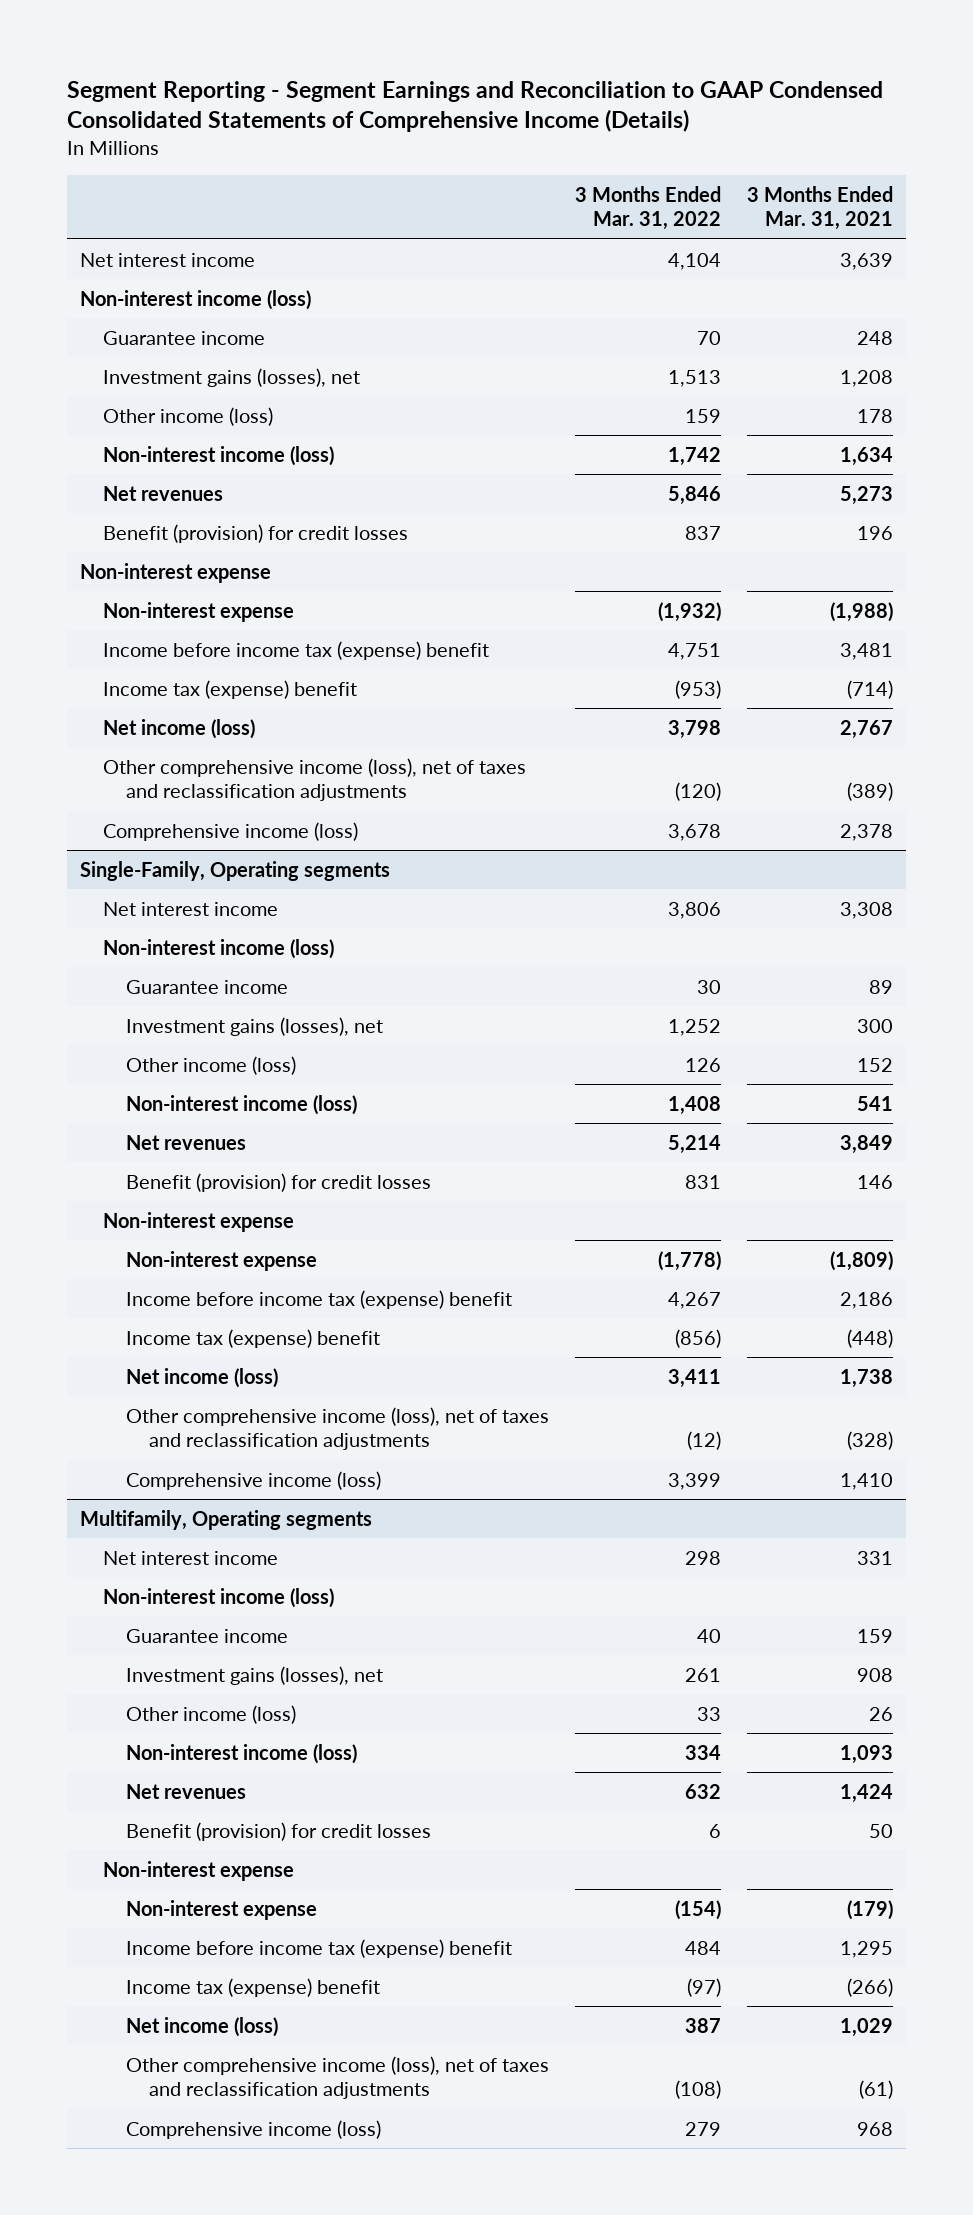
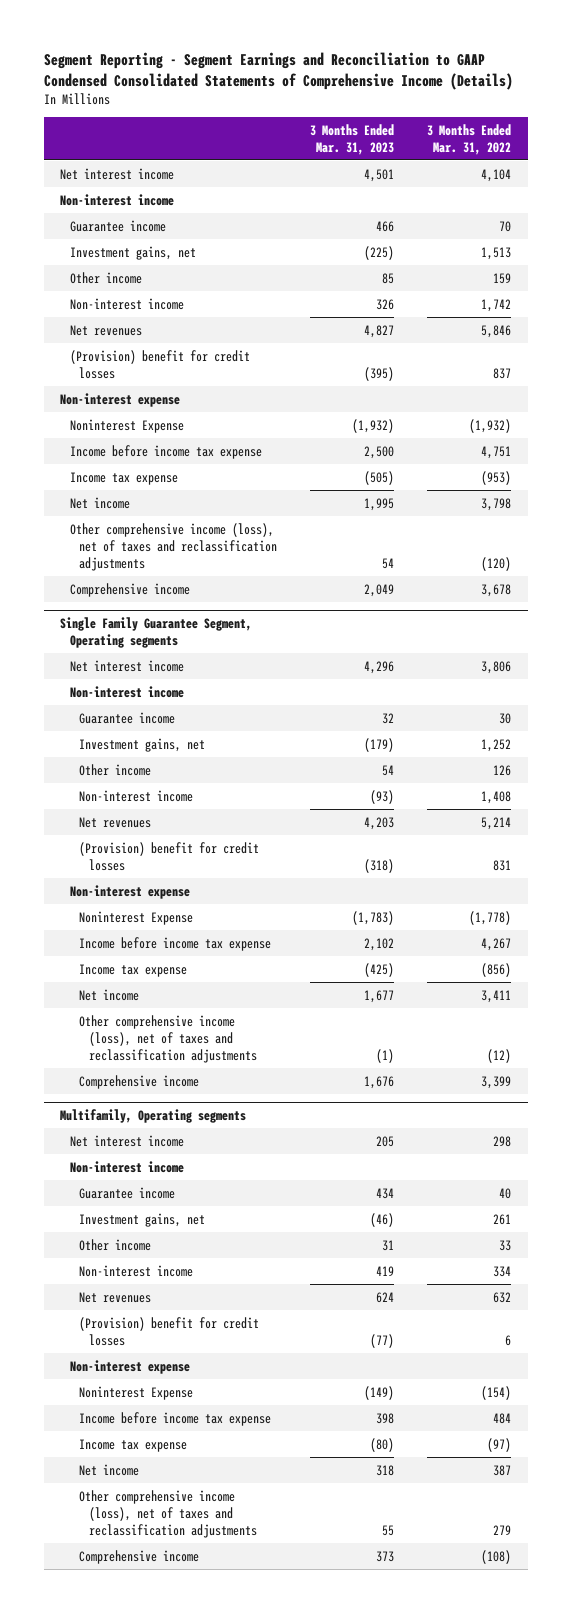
[746,185,893,231] 3 Months Ended Mar. 31, 2021 -> none
none -> [310,123,395,155] 3 Months Ended Mar. 31, 2023
[79,289,311,310] Non-interest income (loss) -> [60,193,175,206] Non-interest income
[102,367,360,387] Investment gains (losses), net -> [69,245,196,260] Investment gains, net
[102,406,273,426] Other income (loss) -> [69,271,142,284] Other income
[102,445,334,466] Non-interest income (loss) -> [69,297,184,310] Non-interest income
[102,523,408,543] Benefit (provision) for credit losses -> [69,349,250,379] (Provision) benefit for credit losses
[102,601,294,622] Non-interest expense -> [69,418,184,433] Noninterest Expense
[102,640,489,660] Income before income tax (expense) benefit -> [69,444,262,459] Income before income tax expense
[102,679,357,699] Income tax (expense) benefit -> [69,471,178,485] Income tax expense
[102,718,255,739] Net income (loss) -> [69,496,130,509] Net income
[102,821,358,841] Comprehensive income (loss) -> [69,582,190,597] Comprehensive income
[79,860,390,881] Single-Family, Operating segments -> [60,617,253,649] Single Family Guarantee Segment, Operating segments
[102,938,334,959] Non-interest income (loss) -> [69,685,184,698] Non-interest income
[126,1016,384,1036] Investment gains (losses), net -> [79,737,206,752] Investment gains, net
[126,1055,297,1075] Other income (loss) -> [79,763,152,776] Other income
[126,1094,358,1115] Non-interest income (loss) -> [79,789,194,802] Non-interest income
[126,1172,432,1192] Benefit (provision) for credit losses -> [79,841,260,871] (Provision) benefit for credit losses
[126,1250,318,1271] Non-interest expense -> [79,910,194,925] Noninterest Expense
[126,1289,513,1309] Income before income tax (expense) benefit -> [79,936,272,951] Income before income tax expense
[126,1328,381,1348] Income tax (expense) benefit -> [79,963,188,977] Income tax expense
[126,1367,279,1388] Net income (loss) -> [79,988,140,1001] Net income
[126,1470,382,1490] Comprehensive income (loss) -> [79,1074,200,1089] Comprehensive income
[102,1587,334,1608] Non-interest income (loss) -> [69,1160,184,1173] Non-interest income
[126,1665,384,1685] Investment gains (losses), net -> [79,1212,206,1227] Investment gains, net
[126,1704,297,1724] Other income (loss) -> [79,1238,152,1251] Other income
[126,1743,358,1764] Non-interest income (loss) -> [79,1264,194,1277] Non-interest income
[126,1821,432,1841] Benefit (provision) for credit losses -> [79,1316,260,1346] (Provision) benefit for credit losses
[126,1899,318,1920] Non-interest expense -> [79,1385,194,1400] Noninterest Expense
[126,1938,513,1958] Income before income tax (expense) benefit -> [79,1411,272,1426] Income before income tax expense
[126,1977,381,1997] Income tax (expense) benefit -> [79,1438,188,1452] Income tax expense
[126,2016,279,2037] Net income (loss) -> [79,1463,140,1476] Net income
[674,2080,721,2100] (108) -> [493,1524,512,1535] 279
[126,2119,382,2139] Comprehensive income (loss) -> [79,1549,200,1564] Comprehensive income
[684,2121,721,2136] 279 -> [481,1549,512,1564] (108)

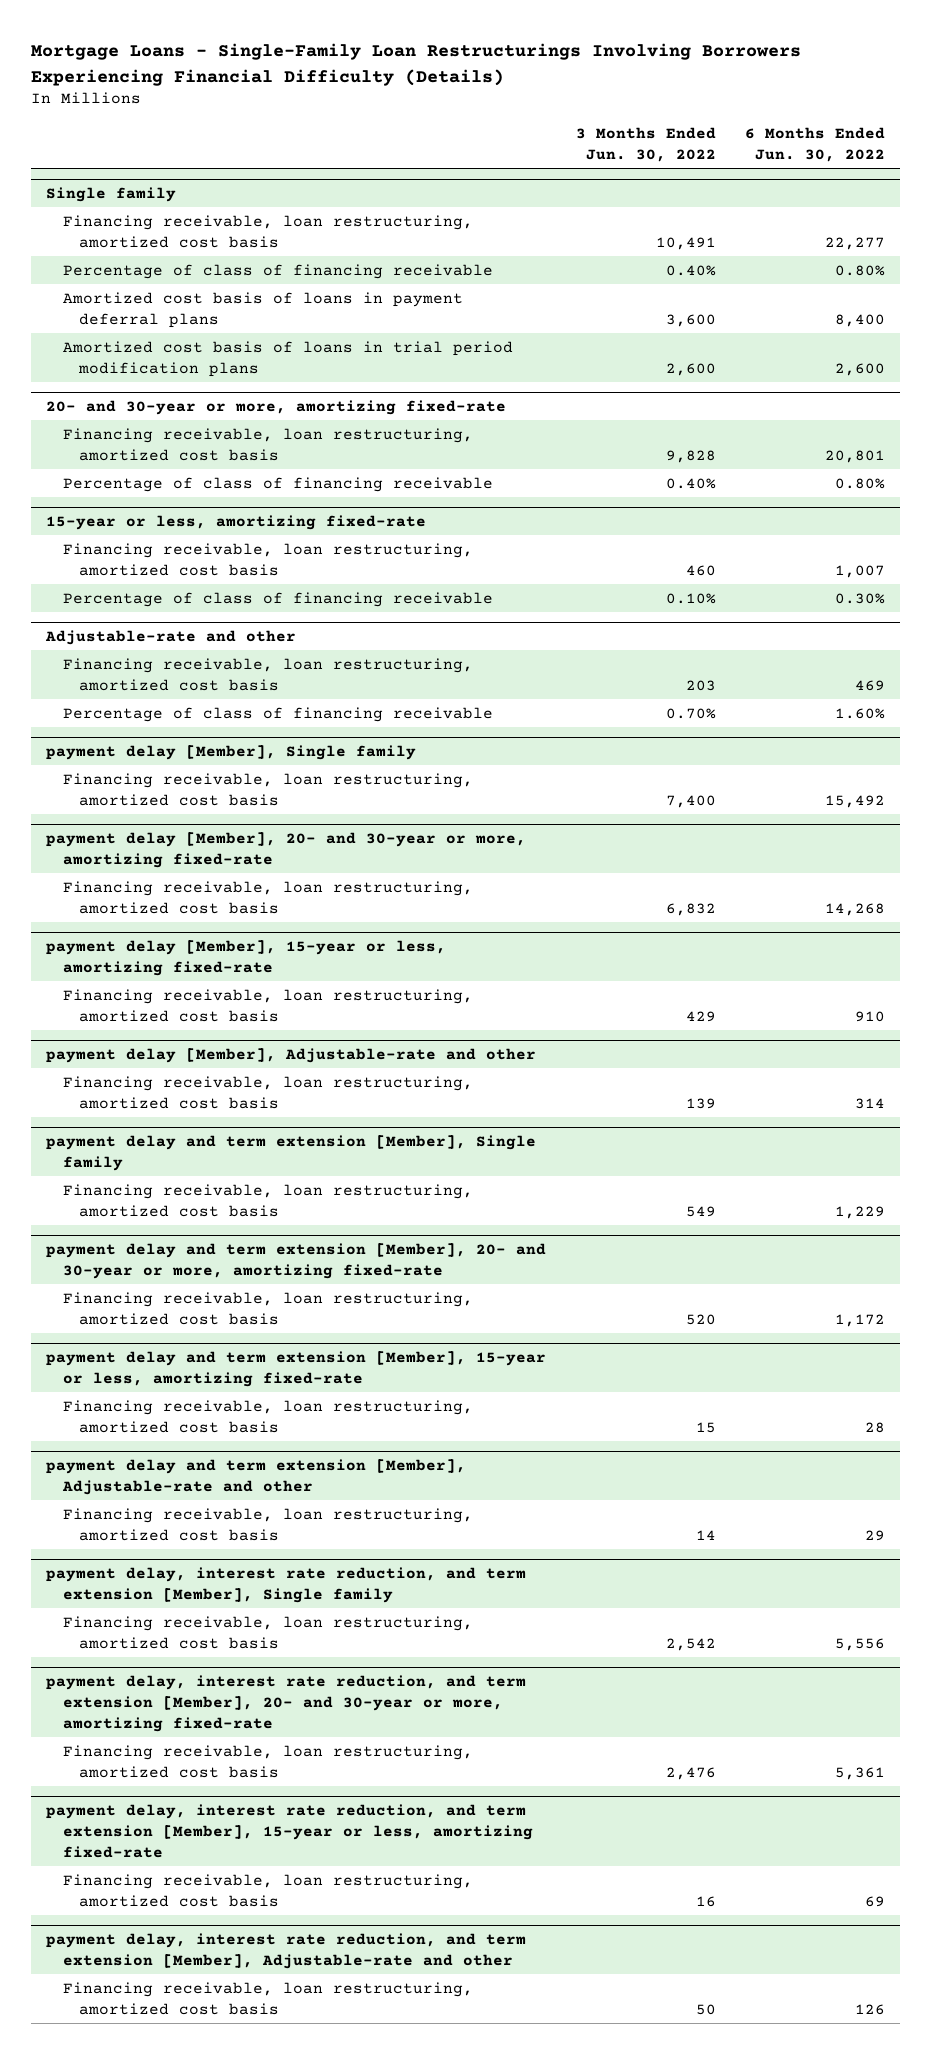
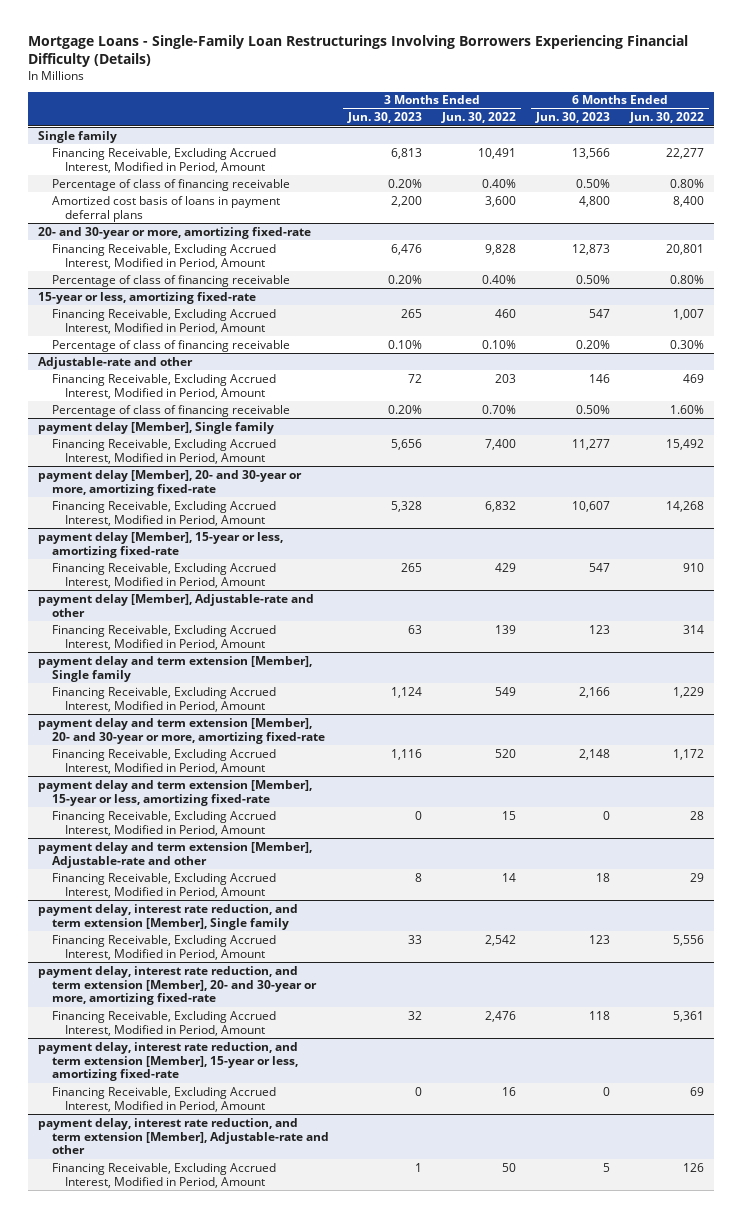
none -> [347,112,423,124] Jun. 30, 2023
none -> [534,112,610,124] Jun. 30, 2023
[62,214,473,248] Financing receivable, loan restructuring, amortized cost basis -> [51,147,276,173] Financing Receivable, Excluding Accrued Interest, Modified in Period, Amount
[62,340,513,377] Amortized cost basis of loans in trial period modification plans -> none
[62,427,473,461] Financing receivable, loan restructuring, amortized cost basis -> [51,243,276,269] Financing Receivable, Excluding Accrued Interest, Modified in Period, Amount
[62,542,473,576] Financing receivable, loan restructuring, amortized cost basis -> [51,308,276,334] Financing Receivable, Excluding Accrued Interest, Modified in Period, Amount
[62,657,473,691] Financing receivable, loan restructuring, amortized cost basis -> [51,373,276,399] Financing Receivable, Excluding Accrued Interest, Modified in Period, Amount
[62,772,473,806] Financing receivable, loan restructuring, amortized cost basis -> [51,438,276,464] Financing Receivable, Excluding Accrued Interest, Modified in Period, Amount
[62,880,473,914] Financing receivable, loan restructuring, amortized cost basis -> [51,500,276,526] Financing Receivable, Excluding Accrued Interest, Modified in Period, Amount
[62,988,473,1022] Financing receivable, loan restructuring, amortized cost basis -> [51,562,276,588] Financing Receivable, Excluding Accrued Interest, Modified in Period, Amount
[62,1075,473,1109] Financing receivable, loan restructuring, amortized cost basis -> [51,624,276,650] Financing Receivable, Excluding Accrued Interest, Modified in Period, Amount
[62,1183,473,1217] Financing receivable, loan restructuring, amortized cost basis -> [51,686,276,712] Financing Receivable, Excluding Accrued Interest, Modified in Period, Amount
[62,1291,473,1325] Financing receivable, loan restructuring, amortized cost basis -> [51,748,276,774] Financing Receivable, Excluding Accrued Interest, Modified in Period, Amount
[62,1399,473,1433] Financing receivable, loan restructuring, amortized cost basis -> [51,810,276,836] Financing Receivable, Excluding Accrued Interest, Modified in Period, Amount
[62,1507,473,1541] Financing receivable, loan restructuring, amortized cost basis -> [51,872,276,898] Financing Receivable, Excluding Accrued Interest, Modified in Period, Amount
[62,1615,473,1649] Financing receivable, loan restructuring, amortized cost basis -> [51,934,276,960] Financing Receivable, Excluding Accrued Interest, Modified in Period, Amount
[62,1744,473,1778] Financing receivable, loan restructuring, amortized cost basis -> [51,1010,276,1036] Financing Receivable, Excluding Accrued Interest, Modified in Period, Amount
[62,1873,473,1907] Financing receivable, loan restructuring, amortized cost basis -> [51,1086,276,1112] Financing Receivable, Excluding Accrued Interest, Modified in Period, Amount
[62,1981,473,2015] Financing receivable, loan restructuring, amortized cost basis -> [51,1162,276,1188] Financing Receivable, Excluding Accrued Interest, Modified in Period, Amount

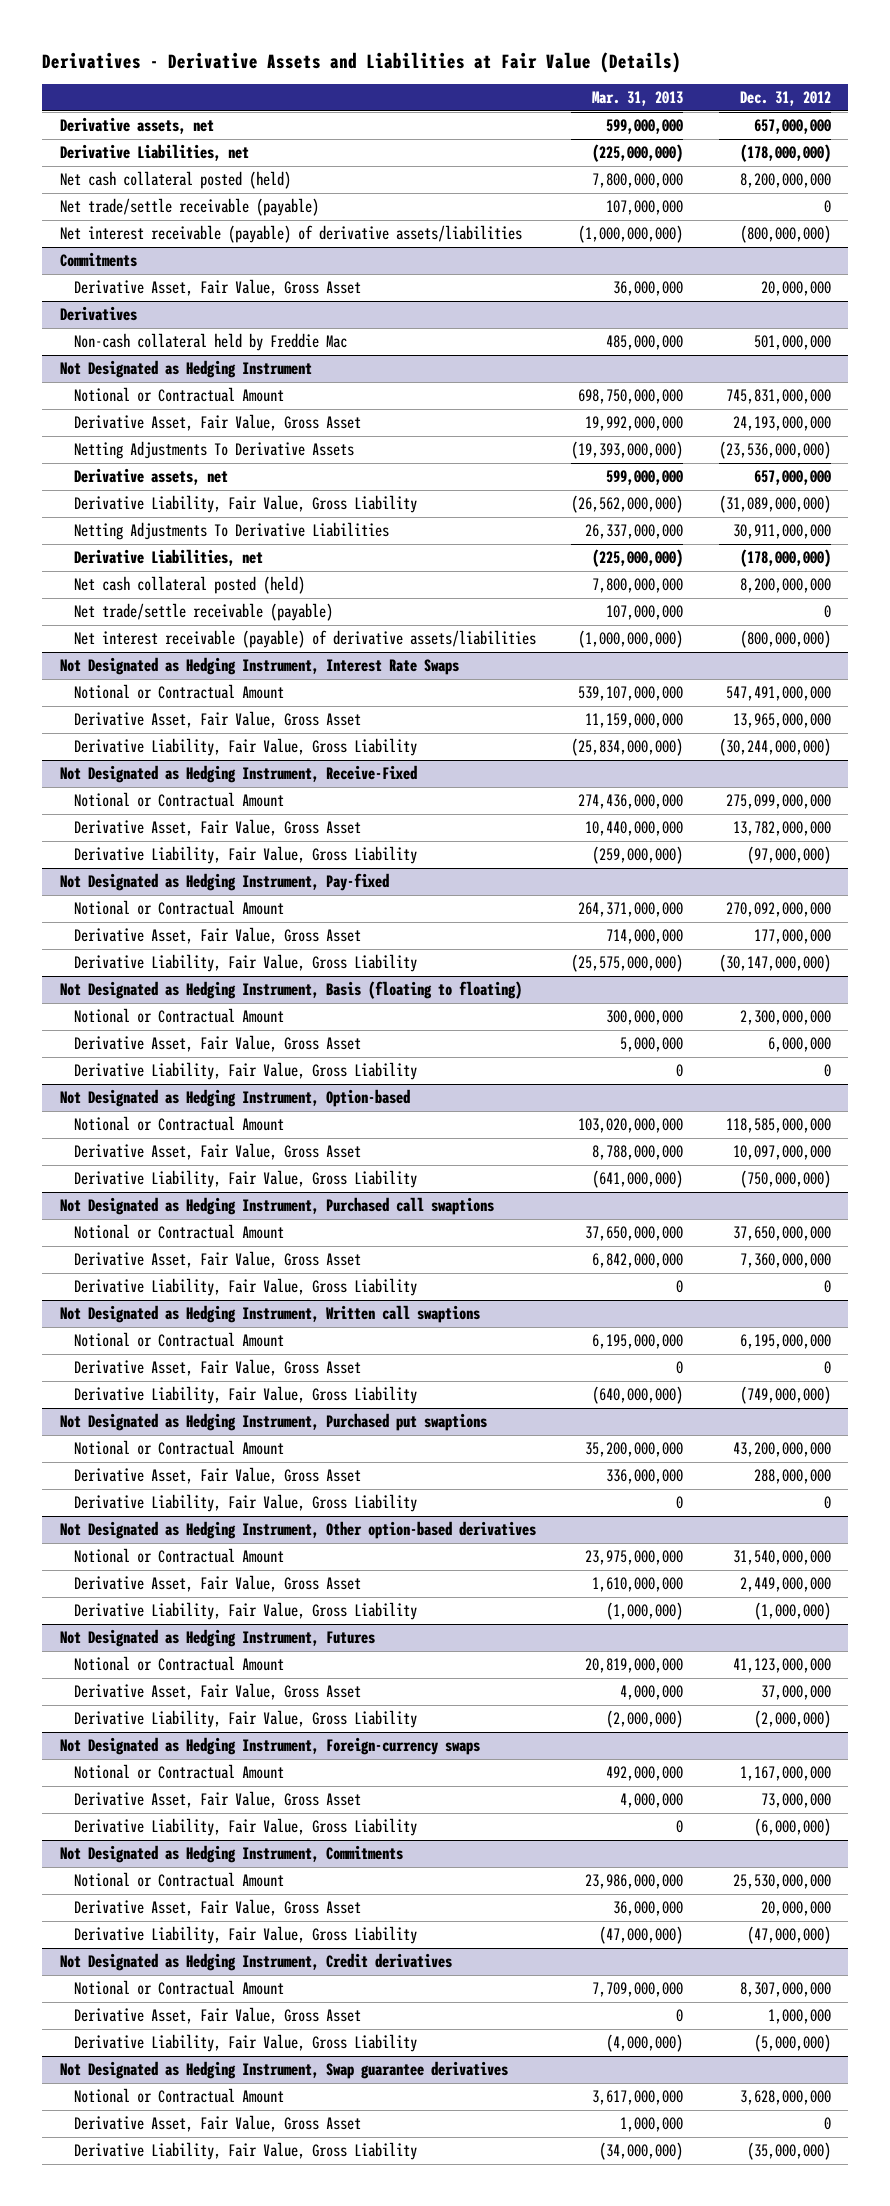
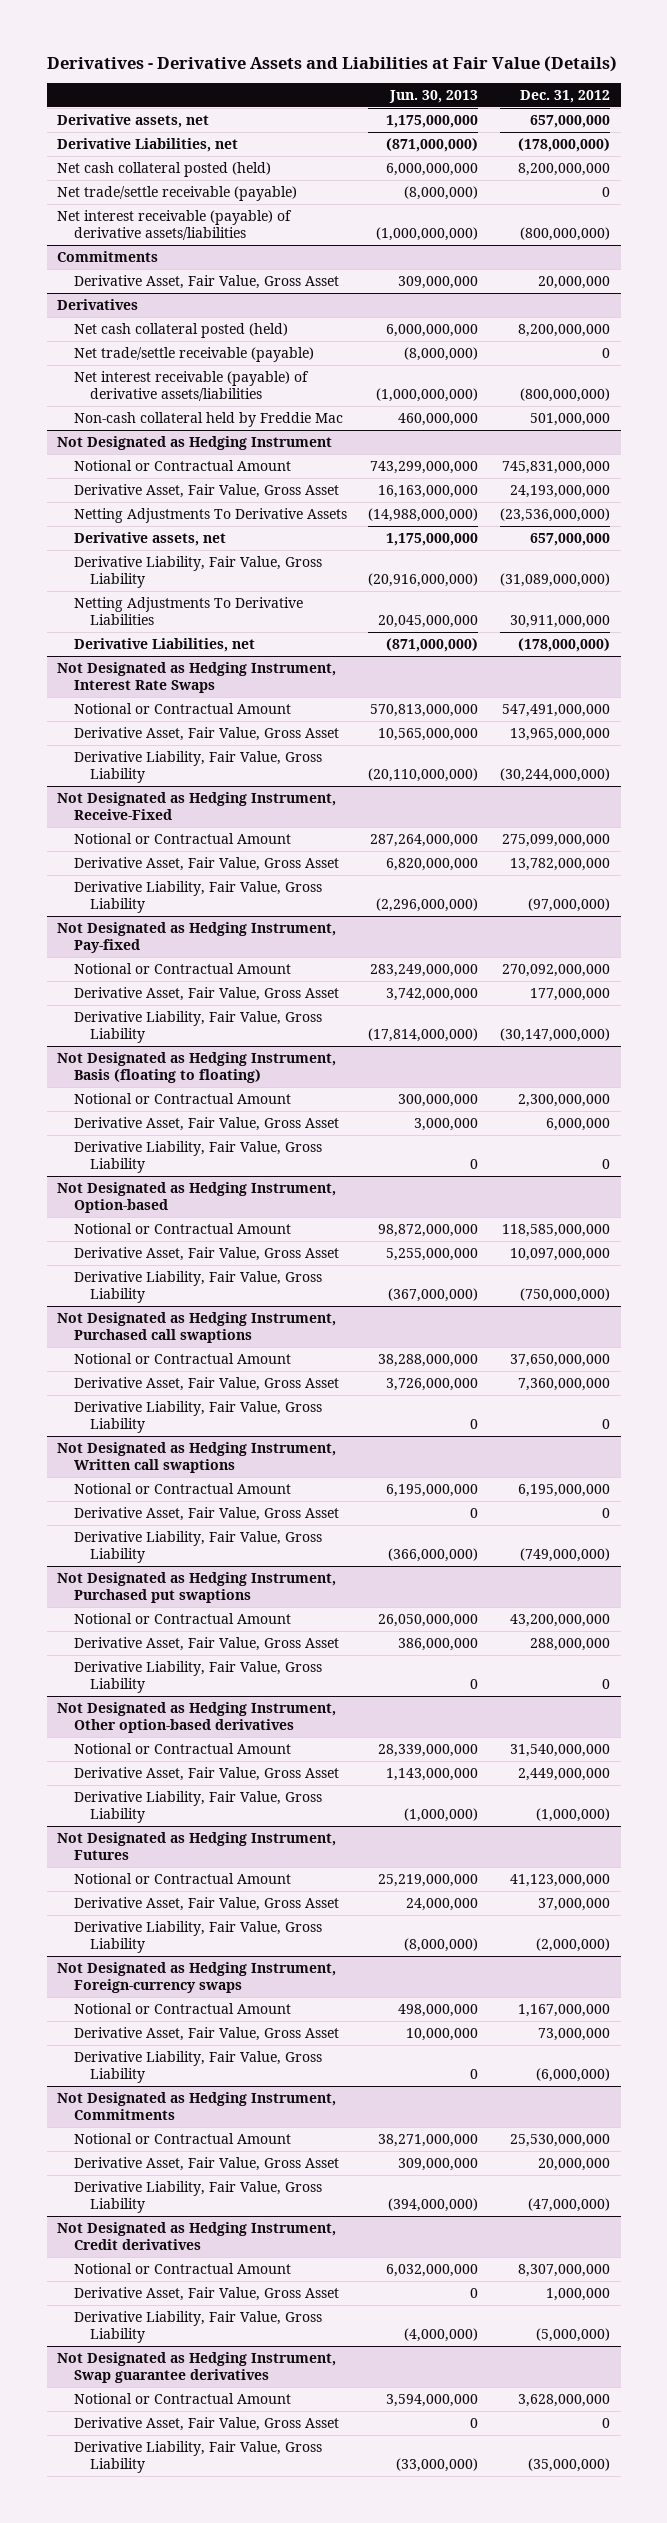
[592,91,684,107] Mar. 31, 2013 -> none
none -> [389,89,479,103] Jun. 30, 2013
none -> [73,323,288,339] Net cash collateral posted (held)
none -> [73,347,314,363] Net trade/settle receivable (payable)
none -> [73,371,309,402] Net interest receivable (payable) of derivative assets/liabilities
[73,576,305,595] Net cash collateral posted (held) -> none
[73,603,333,622] Net trade/settle receivable (payable) -> none
[73,630,536,649] Net interest receivable (payable) of derivative assets/liabilities -> none

